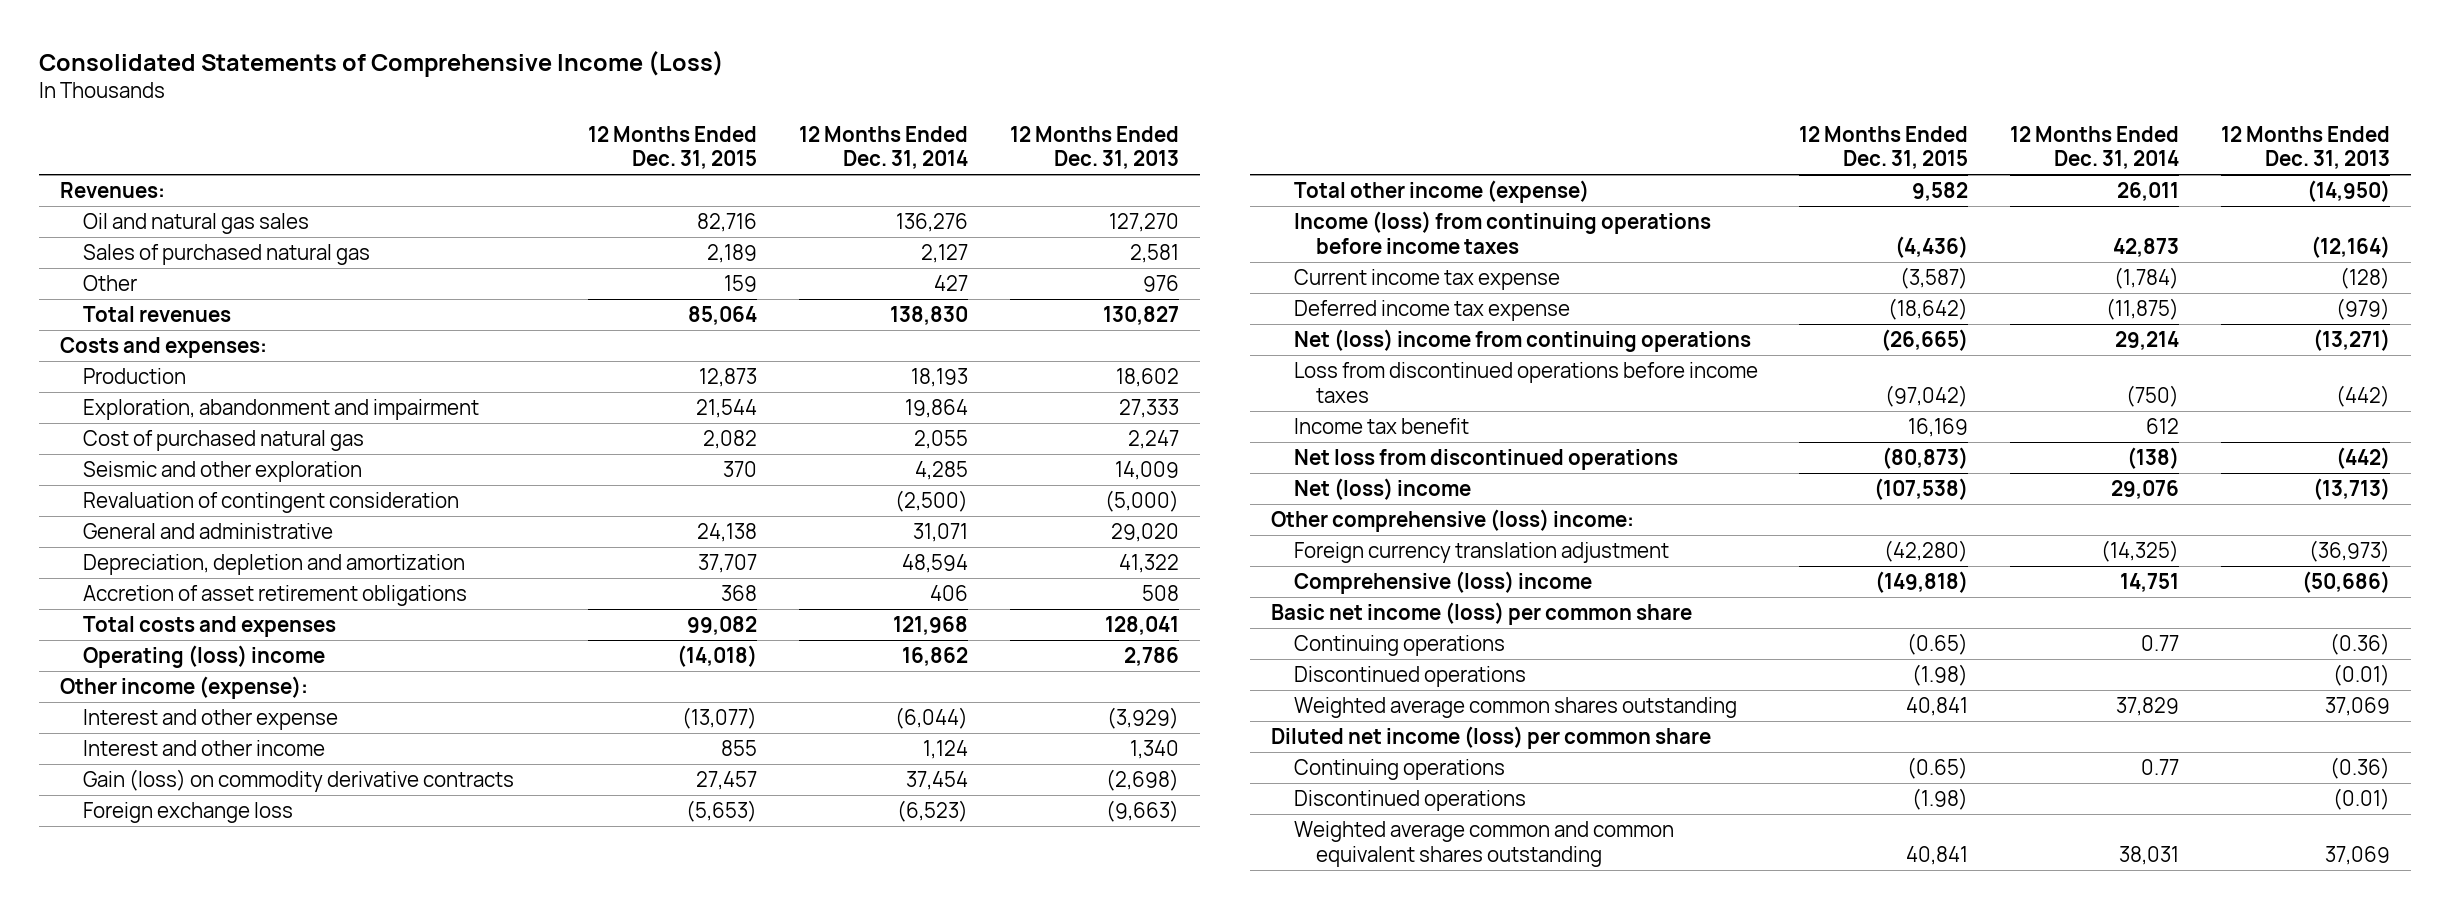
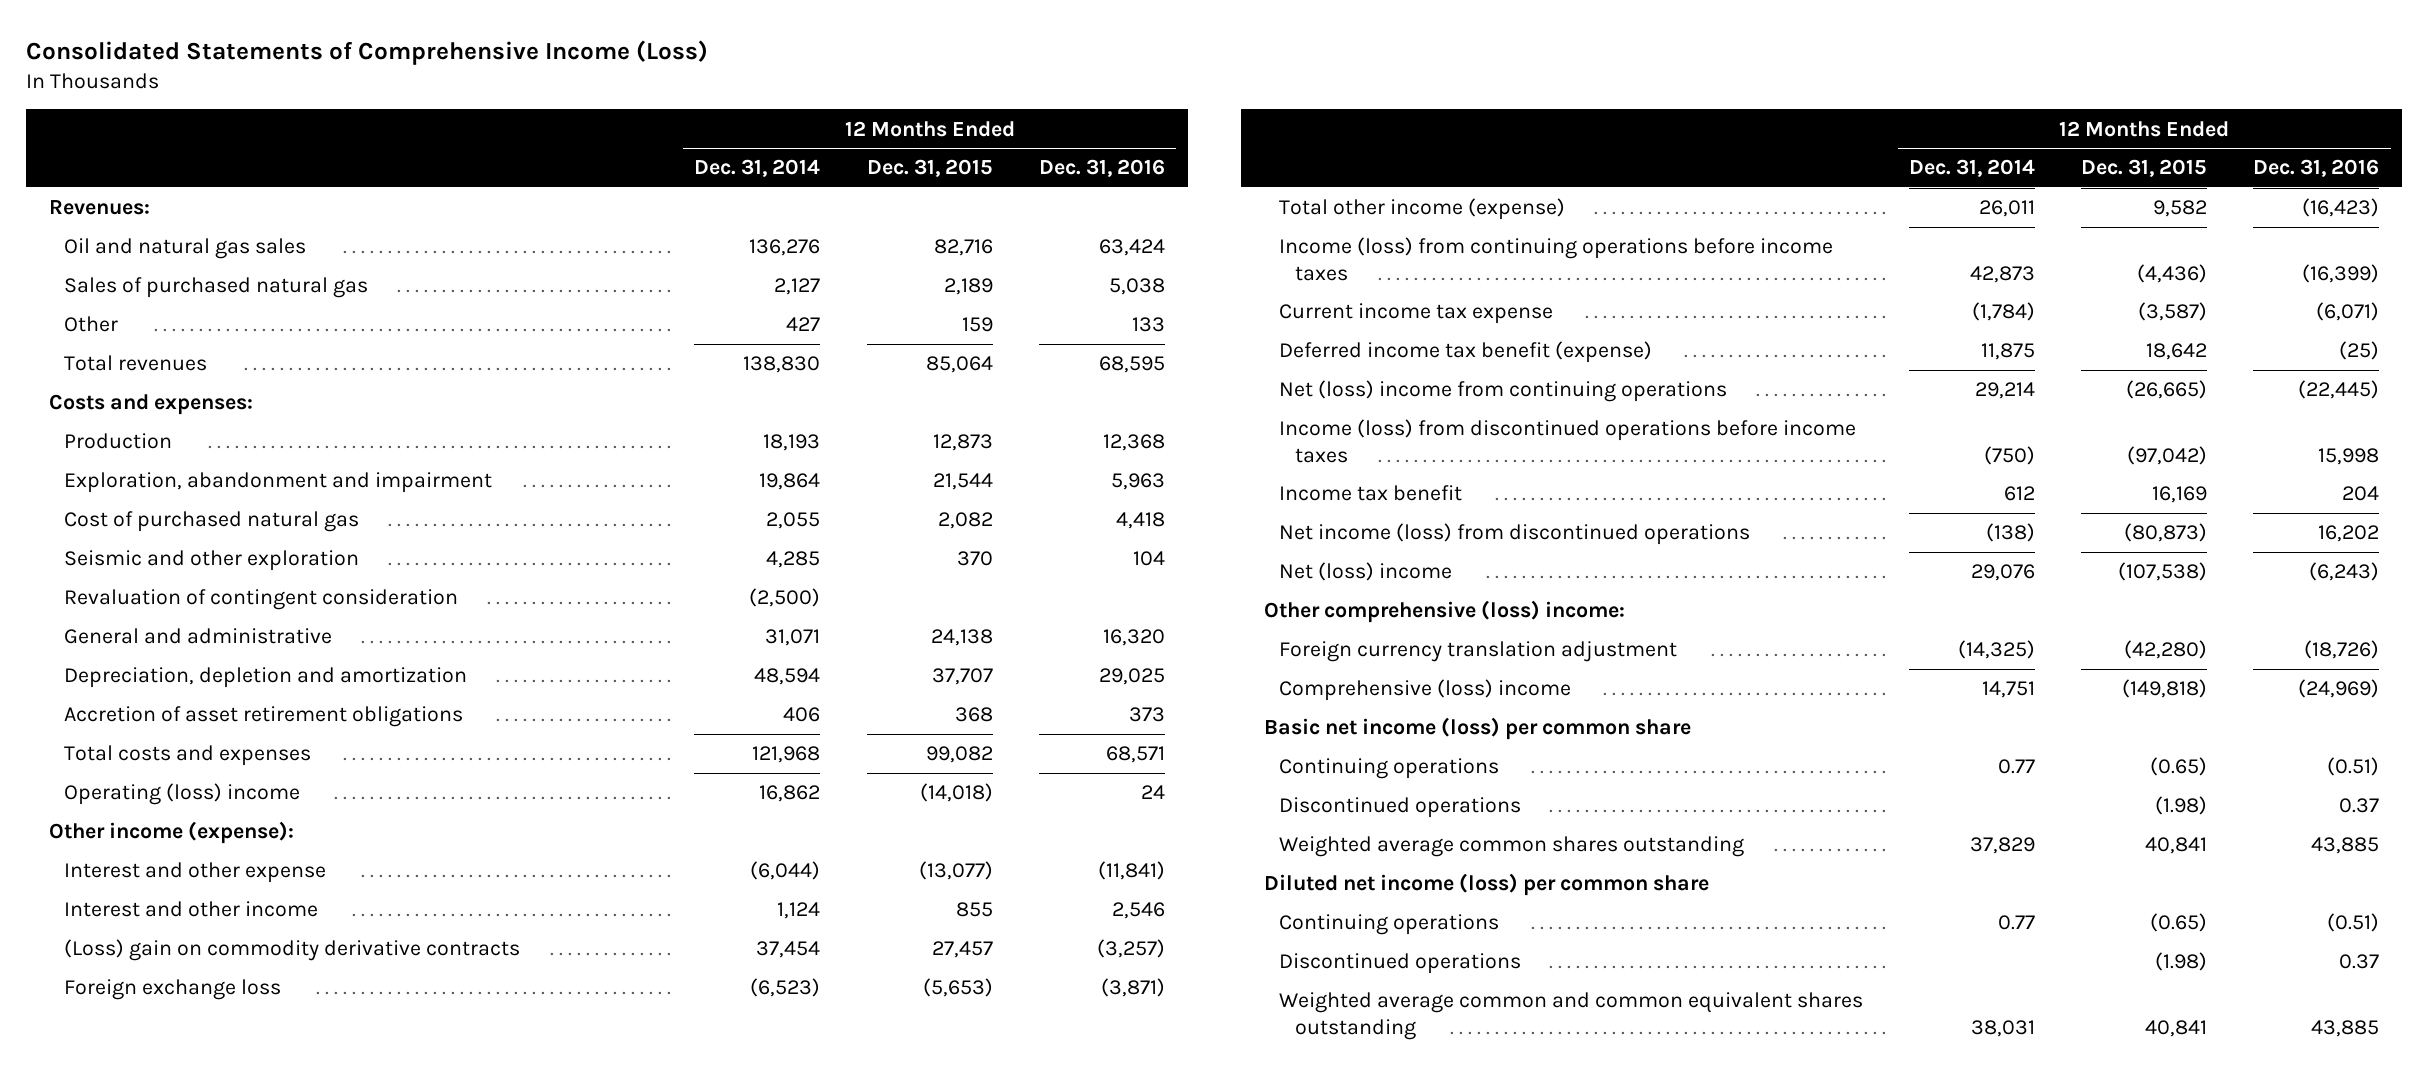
[1009,125,1179,170] 12 Months Ended Dec. 31, 2013 -> none
none -> [1038,159,1165,178] Dec. 31, 2016
[82,768,514,792] Gain (loss) on commodity derivative contracts -> [64,939,521,962] (Loss) gain on commodity derivative contracts
[1293,299,1570,321] Deferred income tax expense -> [1279,341,1653,364] Deferred income tax benefit (expense)
[1888,297,1969,320] (18,642) -> [2146,343,2208,361] 18,642
[2106,297,2180,320] (11,875) -> [1981,343,2036,361] 11,875
[1293,361,1758,403] Loss from discontinued operations before income taxes -> [1279,419,1857,463] Income (loss) from discontinued operations before income taxes
[1293,448,1678,470] Net loss from discontinued operations -> [1279,523,1751,546] Net income (loss) from discontinued operations

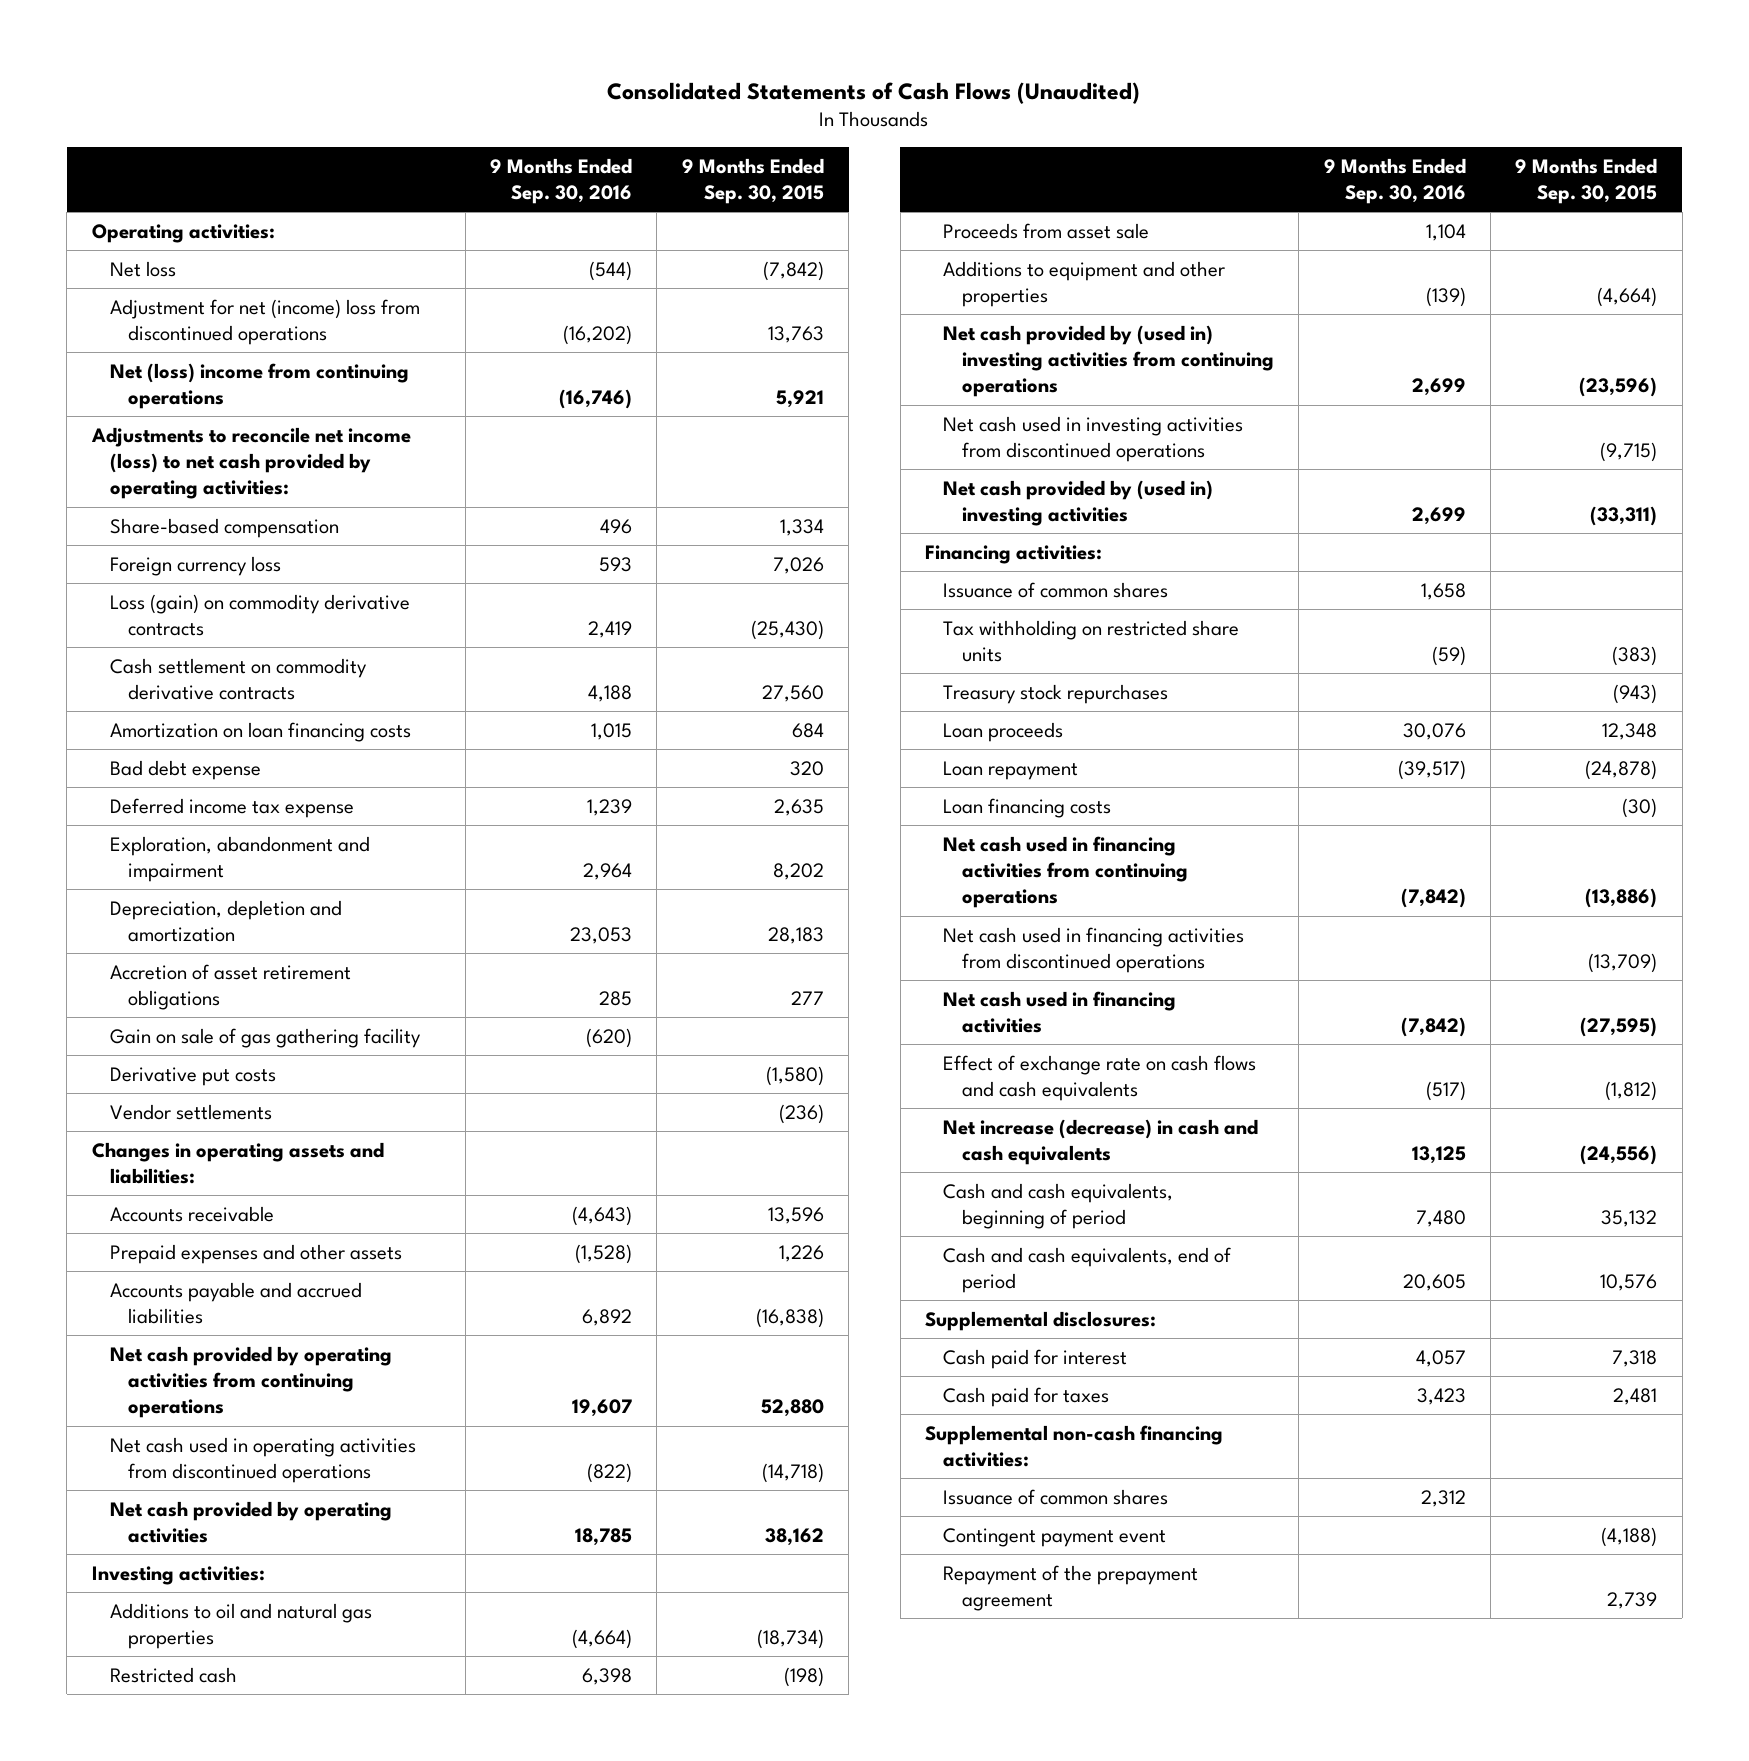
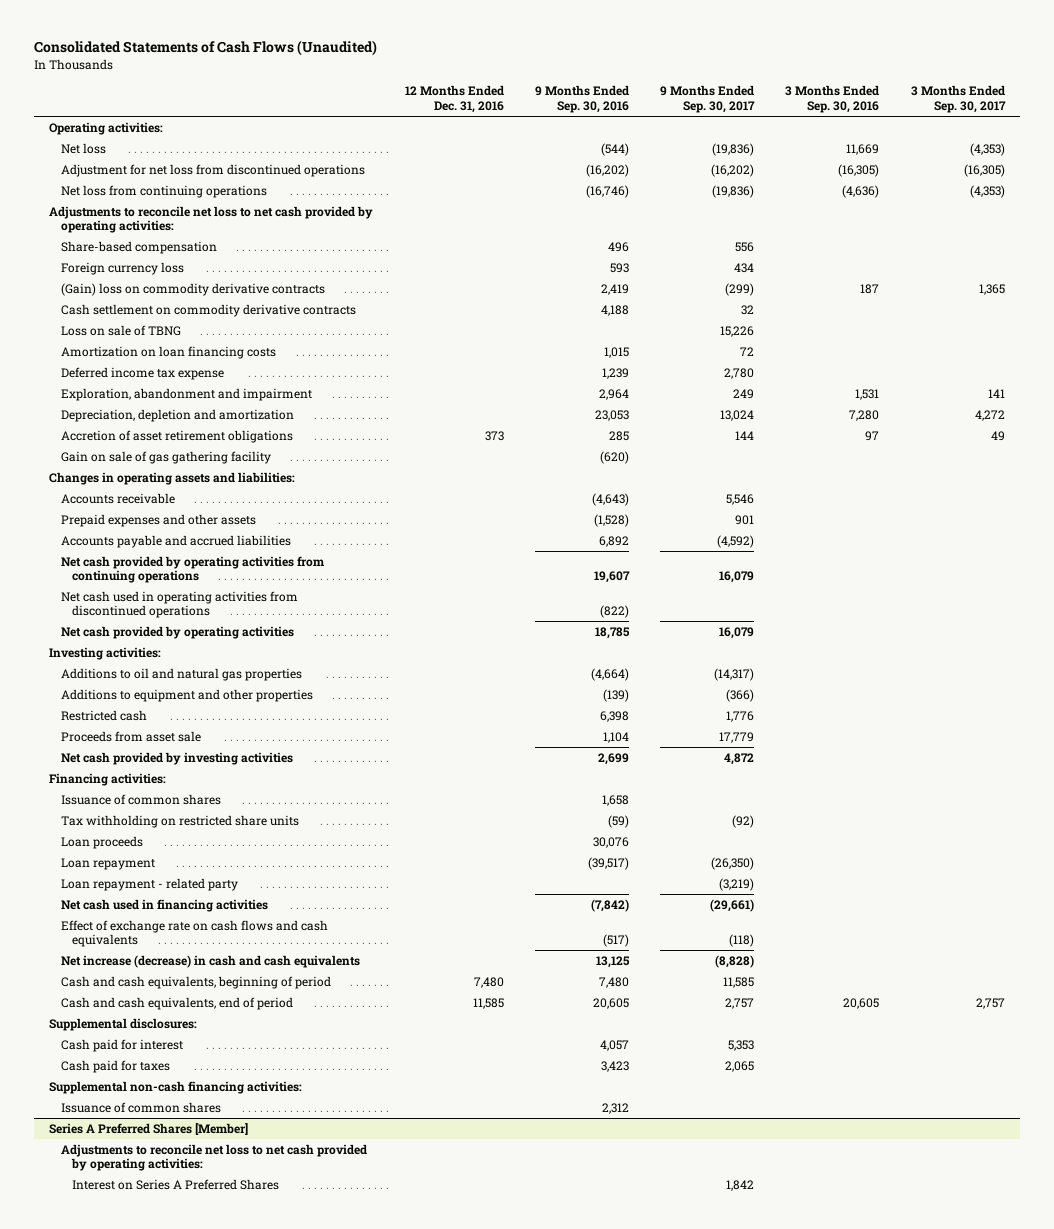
[681,157,824,205] 9 Months Ended Sep. 30, 2015 -> none
none -> [404,85,504,113] 12 Months Ended Dec. 31, 2016
none -> [660,85,756,113] 9 Months Ended Sep. 30, 2017
none -> [785,85,880,113] 3 Months Ended Sep. 30, 2016
none -> [910,85,1006,113] 3 Months Ended Sep. 30, 2017
[109,298,420,346] Adjustment for net (income) loss from discontinued operations -> [60,163,365,177] Adjustment for net loss from discontinued operations
[109,362,409,410] Net (loss) income from continuing operations -> [60,184,267,198] Net loss from continuing operations
[90,426,411,500] Adjustments to reconcile net income (loss) to net cash provided by operating activities: -> [49,205,374,234] Adjustments to reconcile net loss to net cash provided by operating activities:
[109,593,410,637] Loss (gain) on commodity derivative contracts -> [60,282,325,296] (Gain) loss on commodity derivative contracts
none -> [60,324,181,336] Loss on sale of TBNG
[109,759,261,780] Bad debt expense -> none
[109,1066,276,1086] Derivative put costs -> none
[109,1103,272,1120] Vendor settlements -> none
[943,260,1226,308] Additions to equipment and other properties -> [60,688,313,702] Additions to equipment and other properties
[943,324,1274,398] Net cash provided by (used in) investing activities from continuing operations -> none
[943,415,1244,463] Net cash used in investing activities from discontinued operations -> none
[943,479,1214,527] Net cash provided by (used in) investing activities -> [60,751,293,765] Net cash provided by investing activities
[943,683,1169,704] Treasury stock repurchases -> none
[943,797,1112,818] Loan financing costs -> none
[943,835,1188,909] Net cash used in financing activities from continuing operations -> none
[943,926,1245,974] Net cash used in financing activities from discontinued operations -> none
none -> [60,877,238,891] Loan repayment - related party
[943,1527,1167,1547] Contingent payment event -> none
[943,1564,1199,1612] Repayment of the prepayment agreement -> none
none -> [49,1122,249,1135] Series A Preferred Shares [Member]
none -> [60,1143,367,1172] Adjustments to reconcile net loss to net cash provided by operating activities:
none -> [72,1178,280,1190] Interest on Series A Preferred Shares

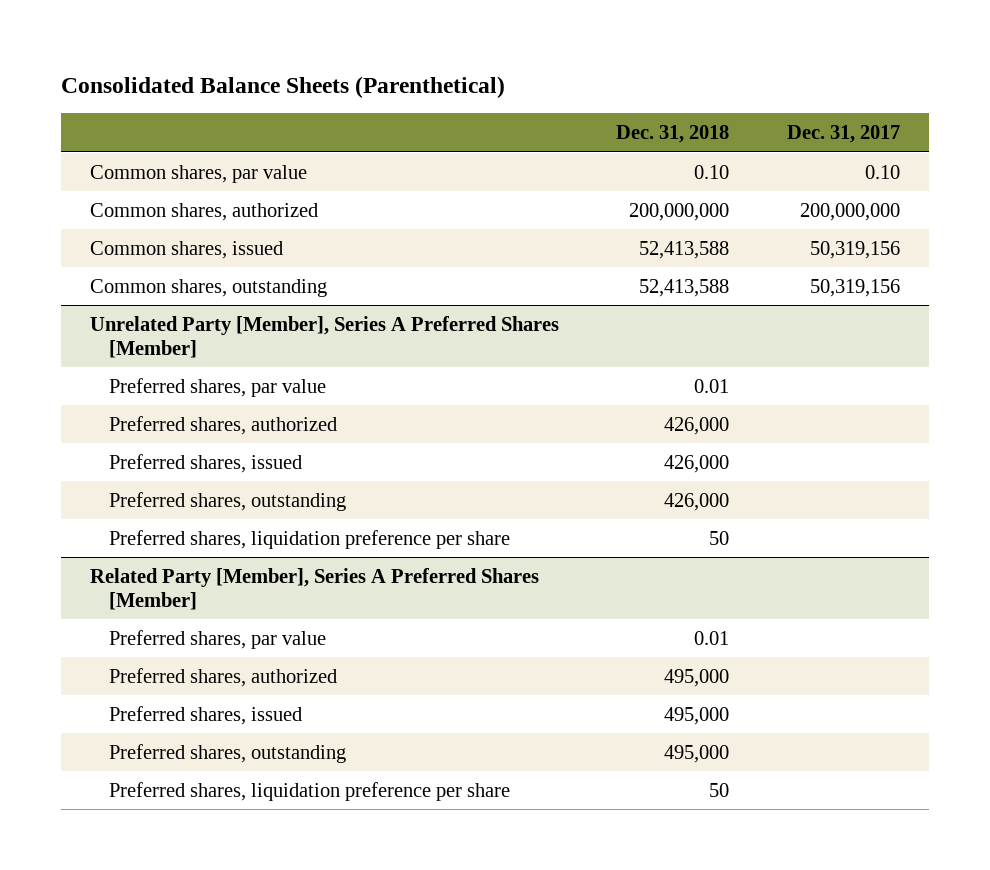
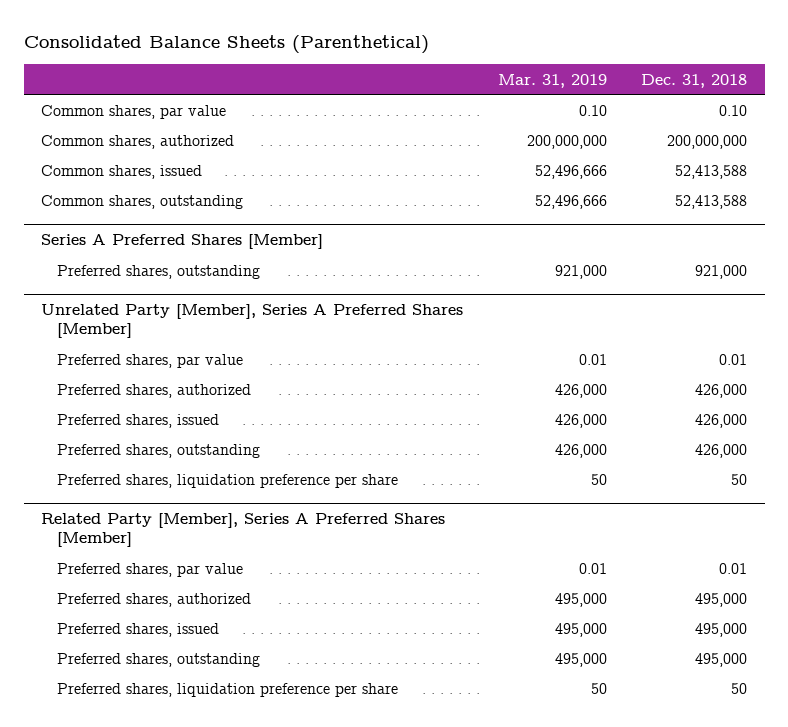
[786,125,900,144] Dec. 31, 2017 -> none
none -> [497,73,607,88] Mar. 31, 2019
none -> [41,234,324,250] Series A Preferred Shares [Member]
none -> [56,264,260,279] Preferred shares, outstanding

